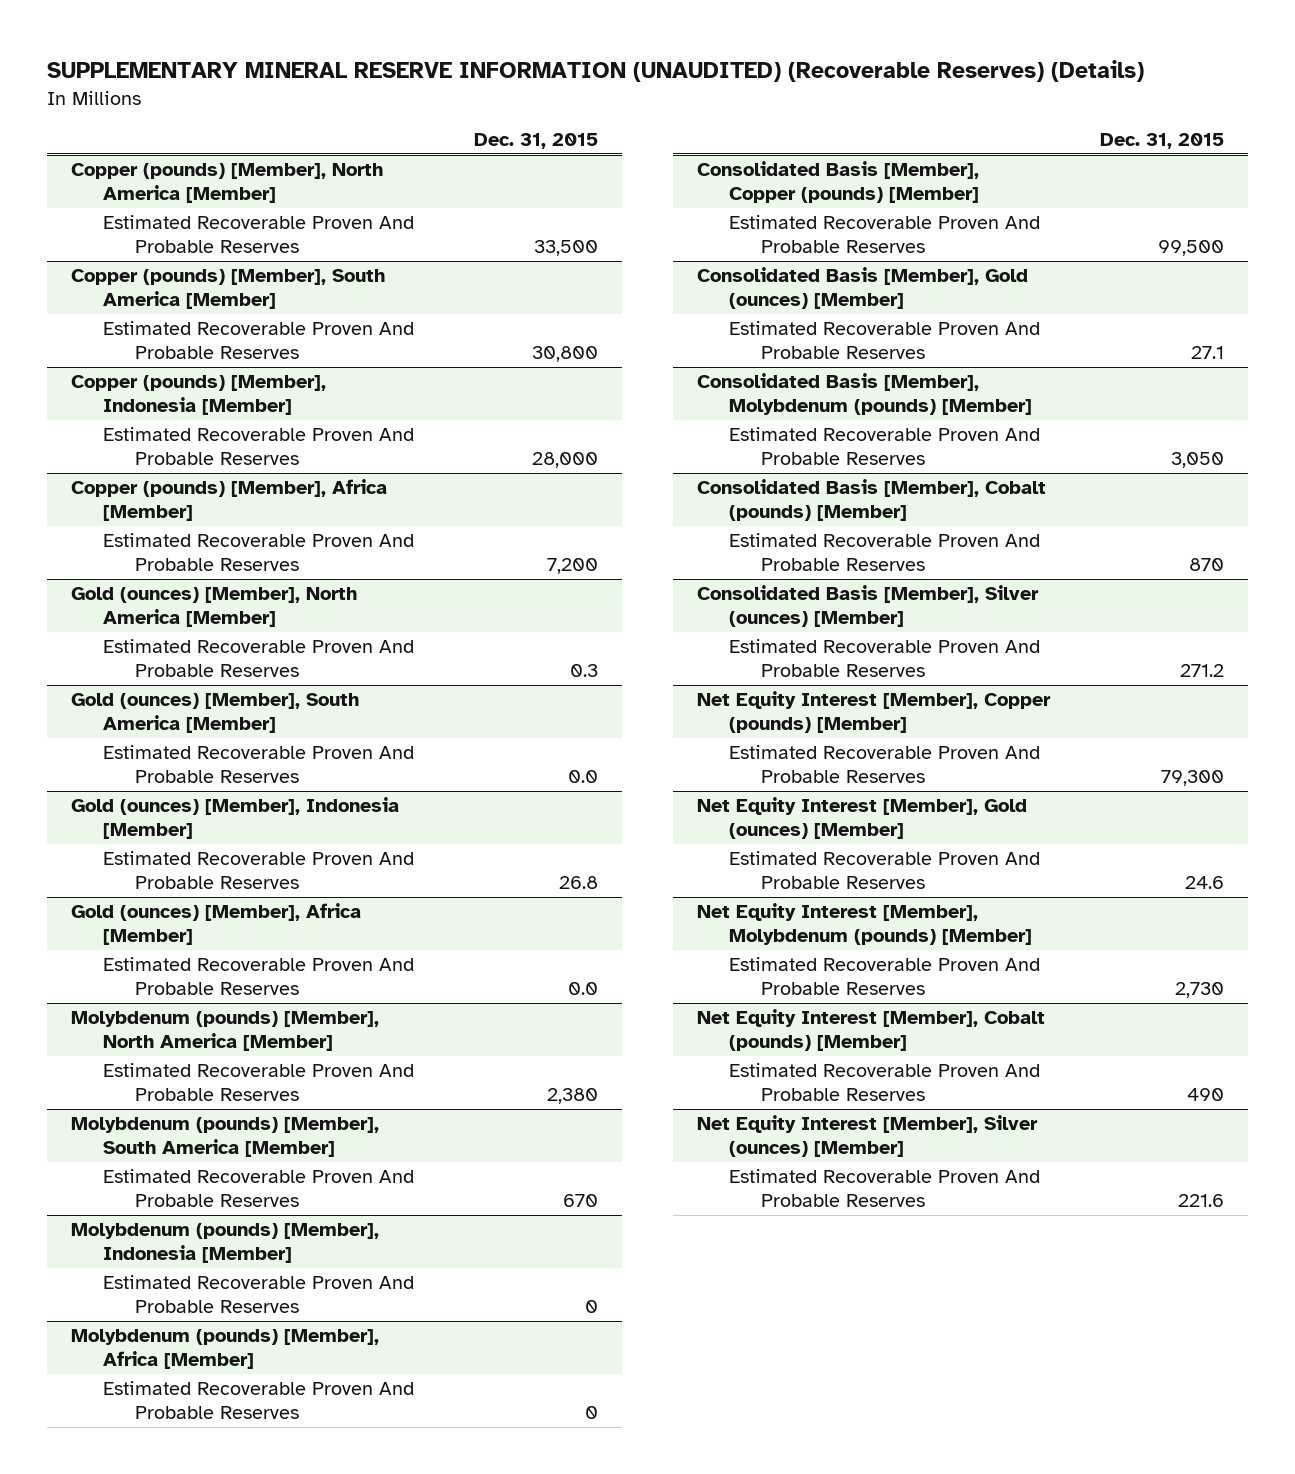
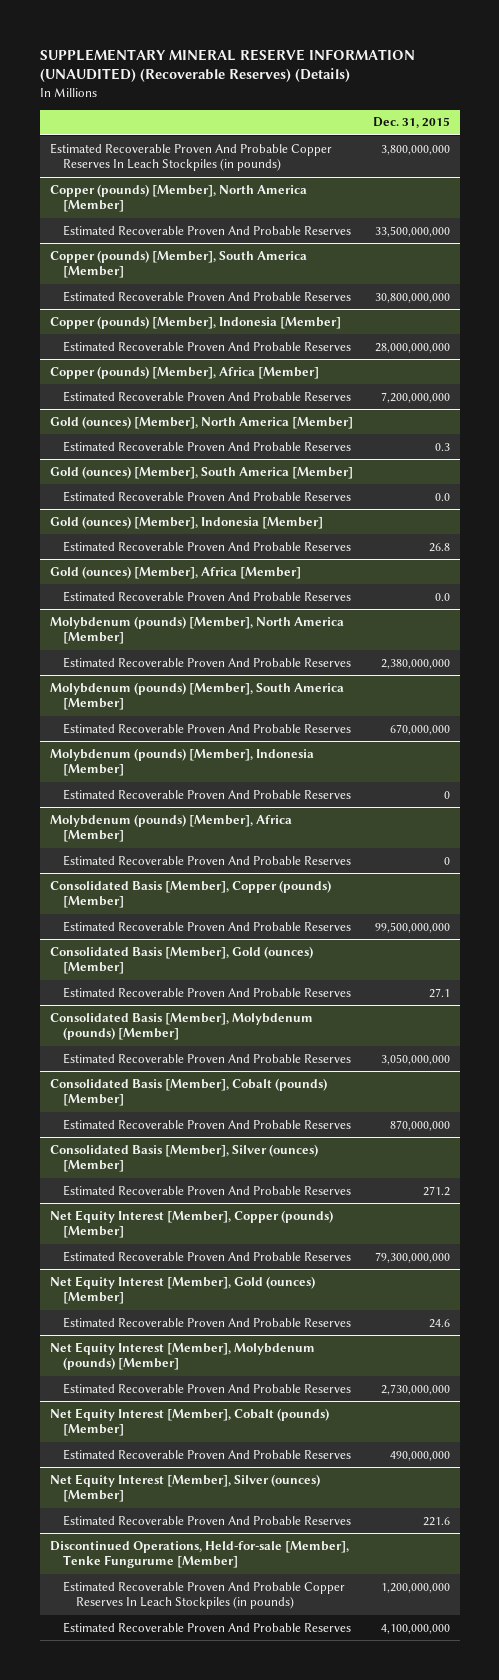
none -> [49,142,332,172] Estimated Recoverable Proven And Probable Copper Reserves In Leach Stockpiles (in pounds)
[533,240,598,257] 33,500 -> [374,225,450,237] 33,500,000,000
[531,346,598,363] 30,800 -> [374,292,450,303] 30,800,000,000
[531,452,598,469] 28,000 -> [374,342,450,353] 28,000,000,000
[546,558,598,575] 7,200 -> [380,391,450,403] 7,200,000,000
[546,1088,598,1105] 2,380 -> [380,658,450,669] 2,380,000,000
[562,1194,598,1208] 670 -> [389,723,450,735] 670,000,000
[1157,240,1224,257] 99,500 -> [374,921,450,933] 99,500,000,000
[1170,452,1224,469] 3,050 -> [380,1053,450,1065] 3,050,000,000
[1188,558,1224,572] 870 -> [389,1119,450,1131] 870,000,000
[1160,770,1224,787] 79,300 -> [374,1251,450,1263] 79,300,000,000
[1174,982,1224,999] 2,730 -> [380,1383,450,1395] 2,730,000,000
[1186,1088,1224,1102] 490 -> [389,1450,450,1461] 490,000,000
none -> [49,1540,349,1569] Discontinued Operations, Held-for-sale [Member], Tenke Fungurume [Member]
none -> [62,1580,345,1610] Estimated Recoverable Proven And Probable Copper Reserves In Leach Stockpiles (in pounds)
none -> [62,1621,351,1633] Estimated Recoverable Proven And Probable Reserves

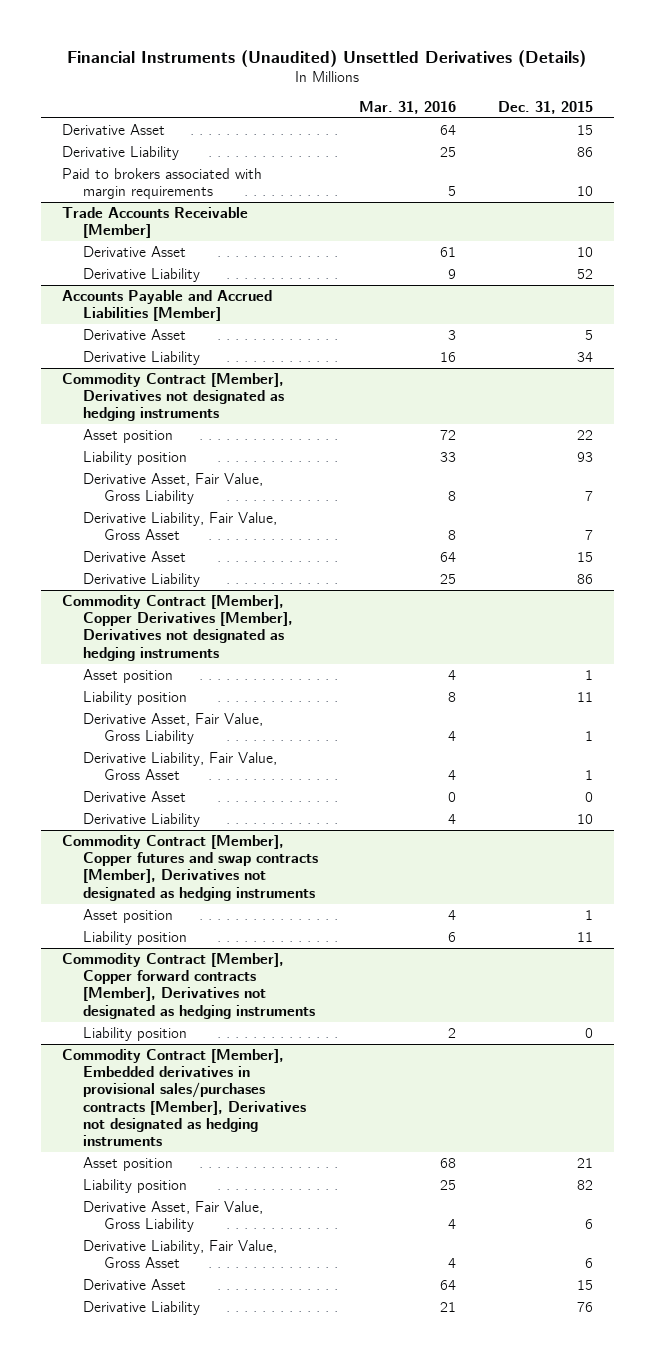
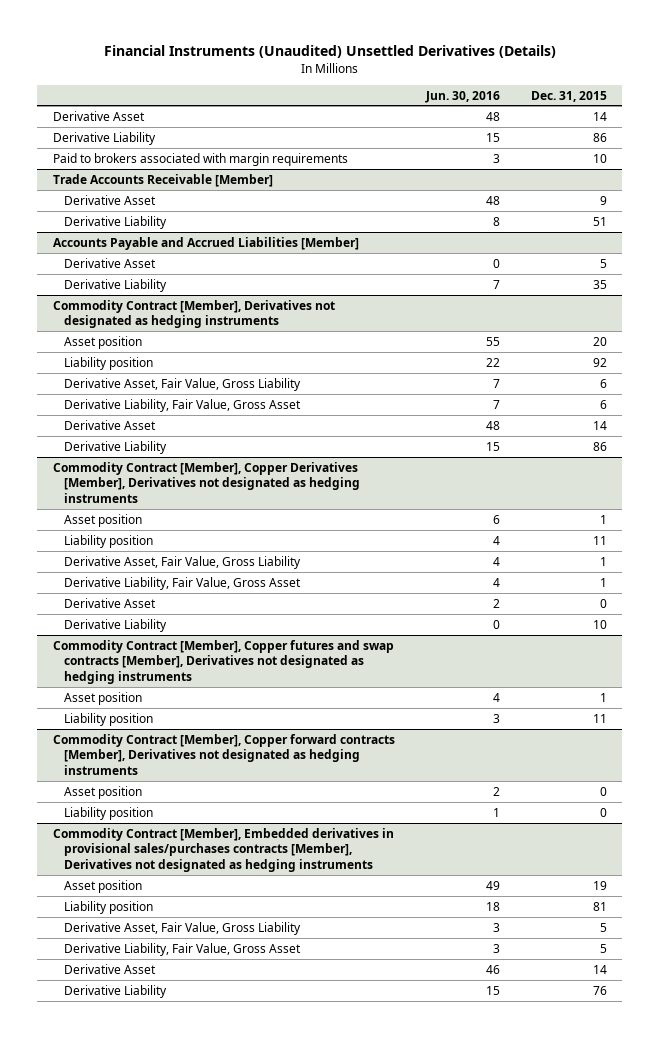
[359,100,457,114] Mar. 31, 2016 -> none
none -> [424,90,500,103] Jun. 30, 2016
[577,124,594,135] 15 -> [592,111,607,121] 14
[577,246,594,257] 10 -> [599,195,607,205] 9
[577,268,594,279] 52 -> [592,216,607,226] 51
[577,351,594,362] 34 -> [592,279,607,289] 35
[577,429,594,440] 22 -> [592,336,607,346] 20
[577,451,594,462] 93 -> [592,357,607,367] 92
[585,491,594,502] 7 -> [599,378,607,388] 6
[585,530,594,541] 7 -> [599,399,607,409] 6
[577,551,594,562] 15 -> [592,420,607,430] 14
none -> [63,785,142,799] Asset position
[577,1157,594,1168] 21 -> [592,880,607,890] 19
[577,1179,594,1190] 82 -> [592,901,607,911] 81
[585,1219,594,1230] 6 -> [599,922,607,932] 5
[585,1258,594,1269] 6 -> [599,943,607,953] 5
[577,1279,594,1290] 15 -> [592,964,607,974] 14

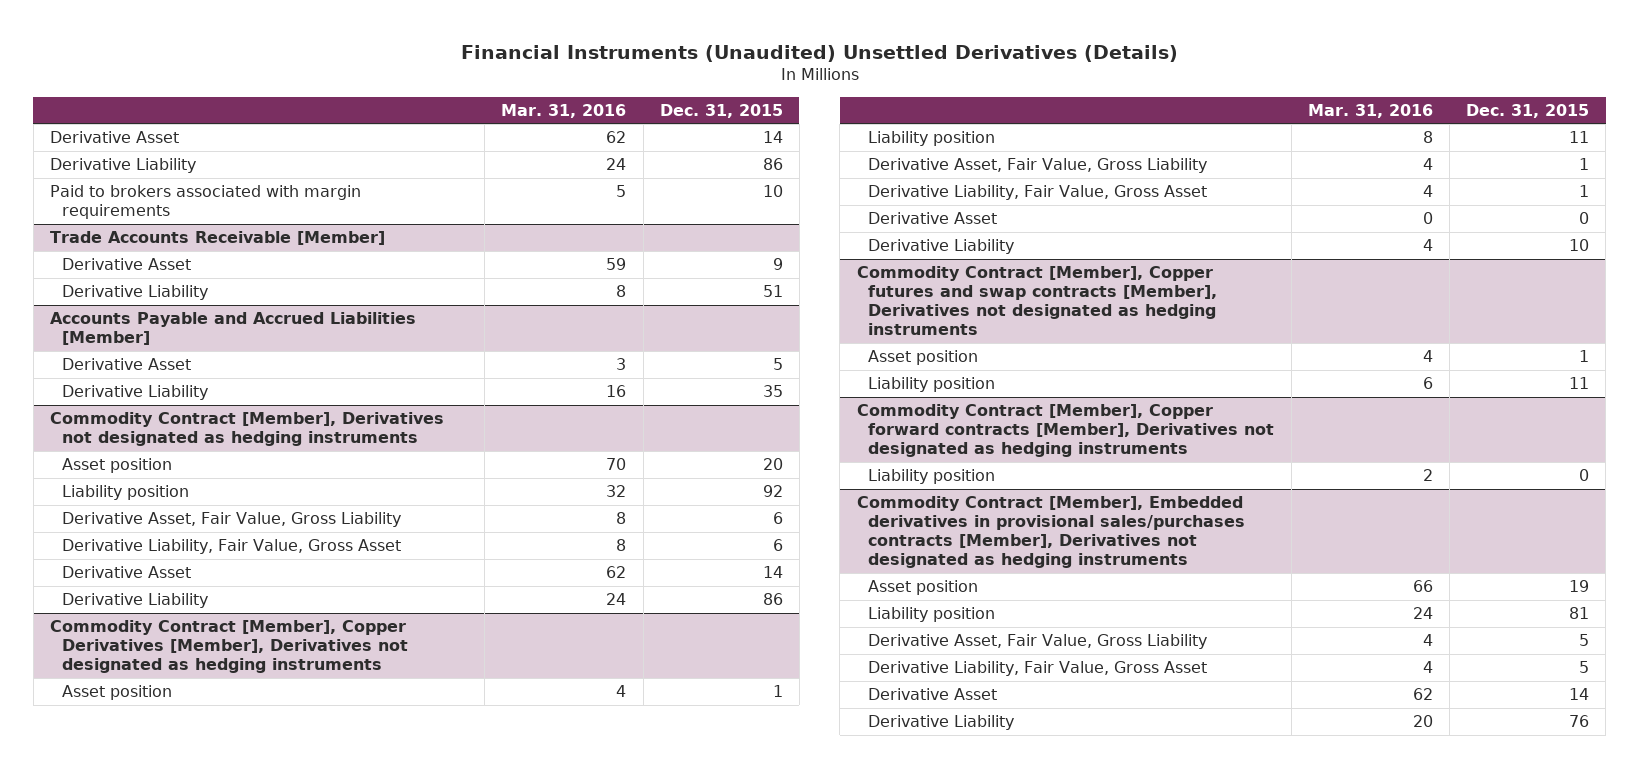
[424,90,500,103] Jun. 30, 2016 -> none
none -> [501,103,627,118] Mar. 31, 2016
[63,785,142,799] Asset position -> none

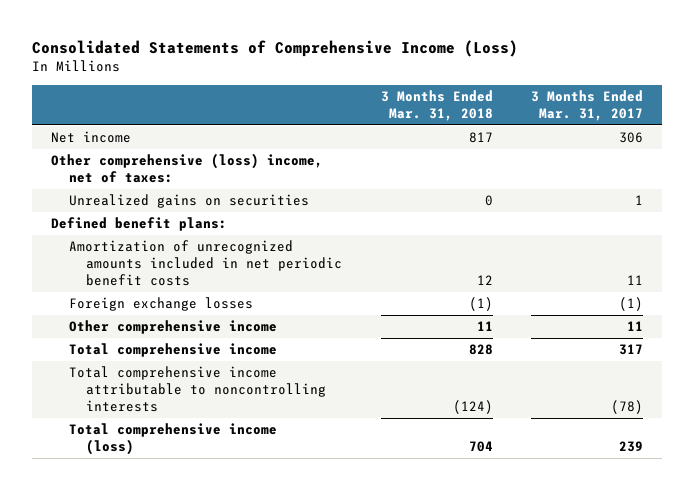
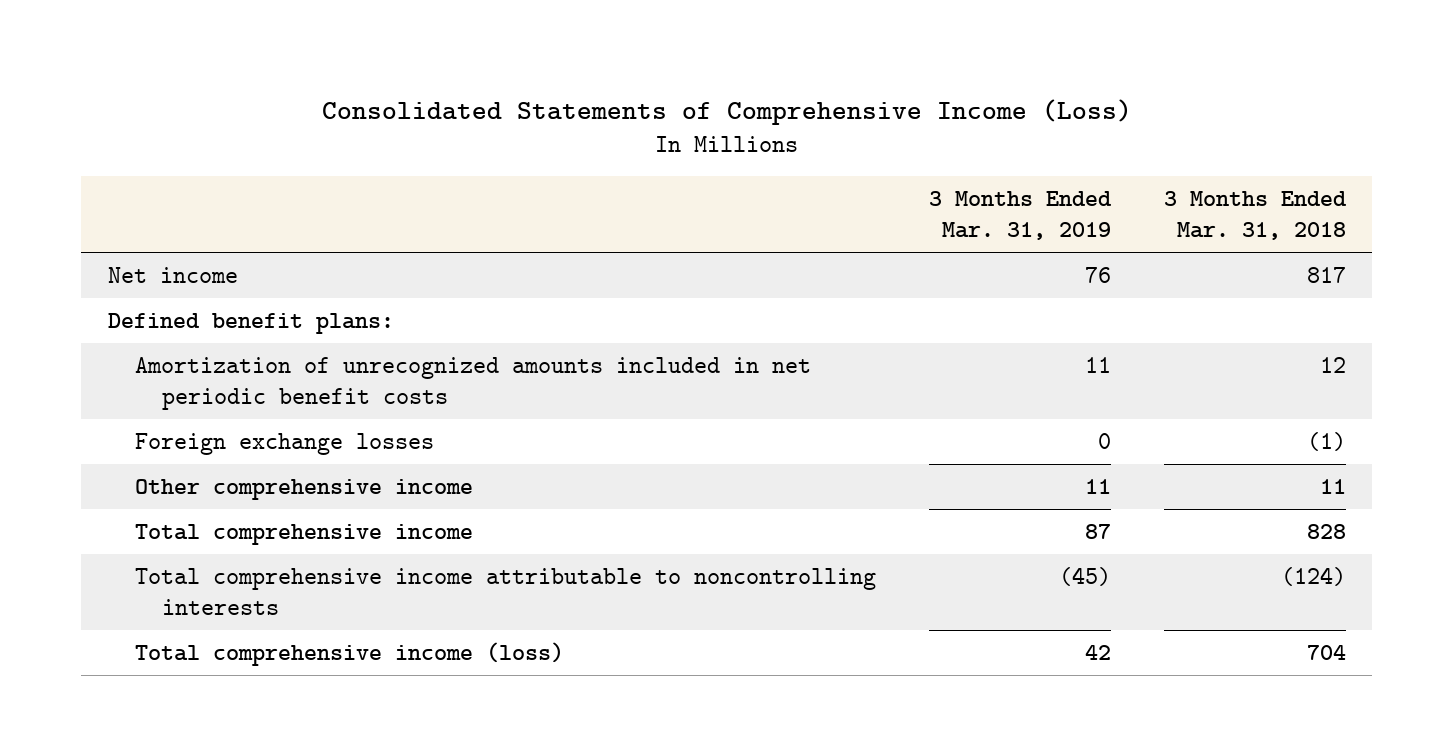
[531,90,644,122] 3 Months Ended Mar. 31, 2017 -> none
none -> [928,191,1112,241] 3 Months Ended Mar. 31, 2019
[50,153,323,184] Other comprehensive (loss) income, net of taxes: -> none
[68,194,309,209] Unrealized gains on securities -> none

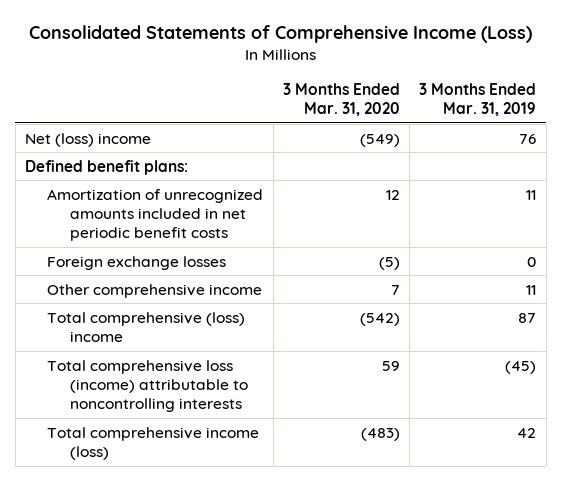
[1163,191,1347,241] 3 Months Ended Mar. 31, 2018 -> none
none -> [282,82,400,117] 3 Months Ended Mar. 31, 2020
[107,267,238,284] Net income -> [24,132,151,147] Net (loss) income
[134,524,473,546] Total comprehensive income -> [47,311,246,342] Total comprehensive (loss) income
[134,568,876,615] Total comprehensive income attributable to noncontrolling interests -> [47,359,249,413] Total comprehensive loss (income) attributable to noncontrolling interests

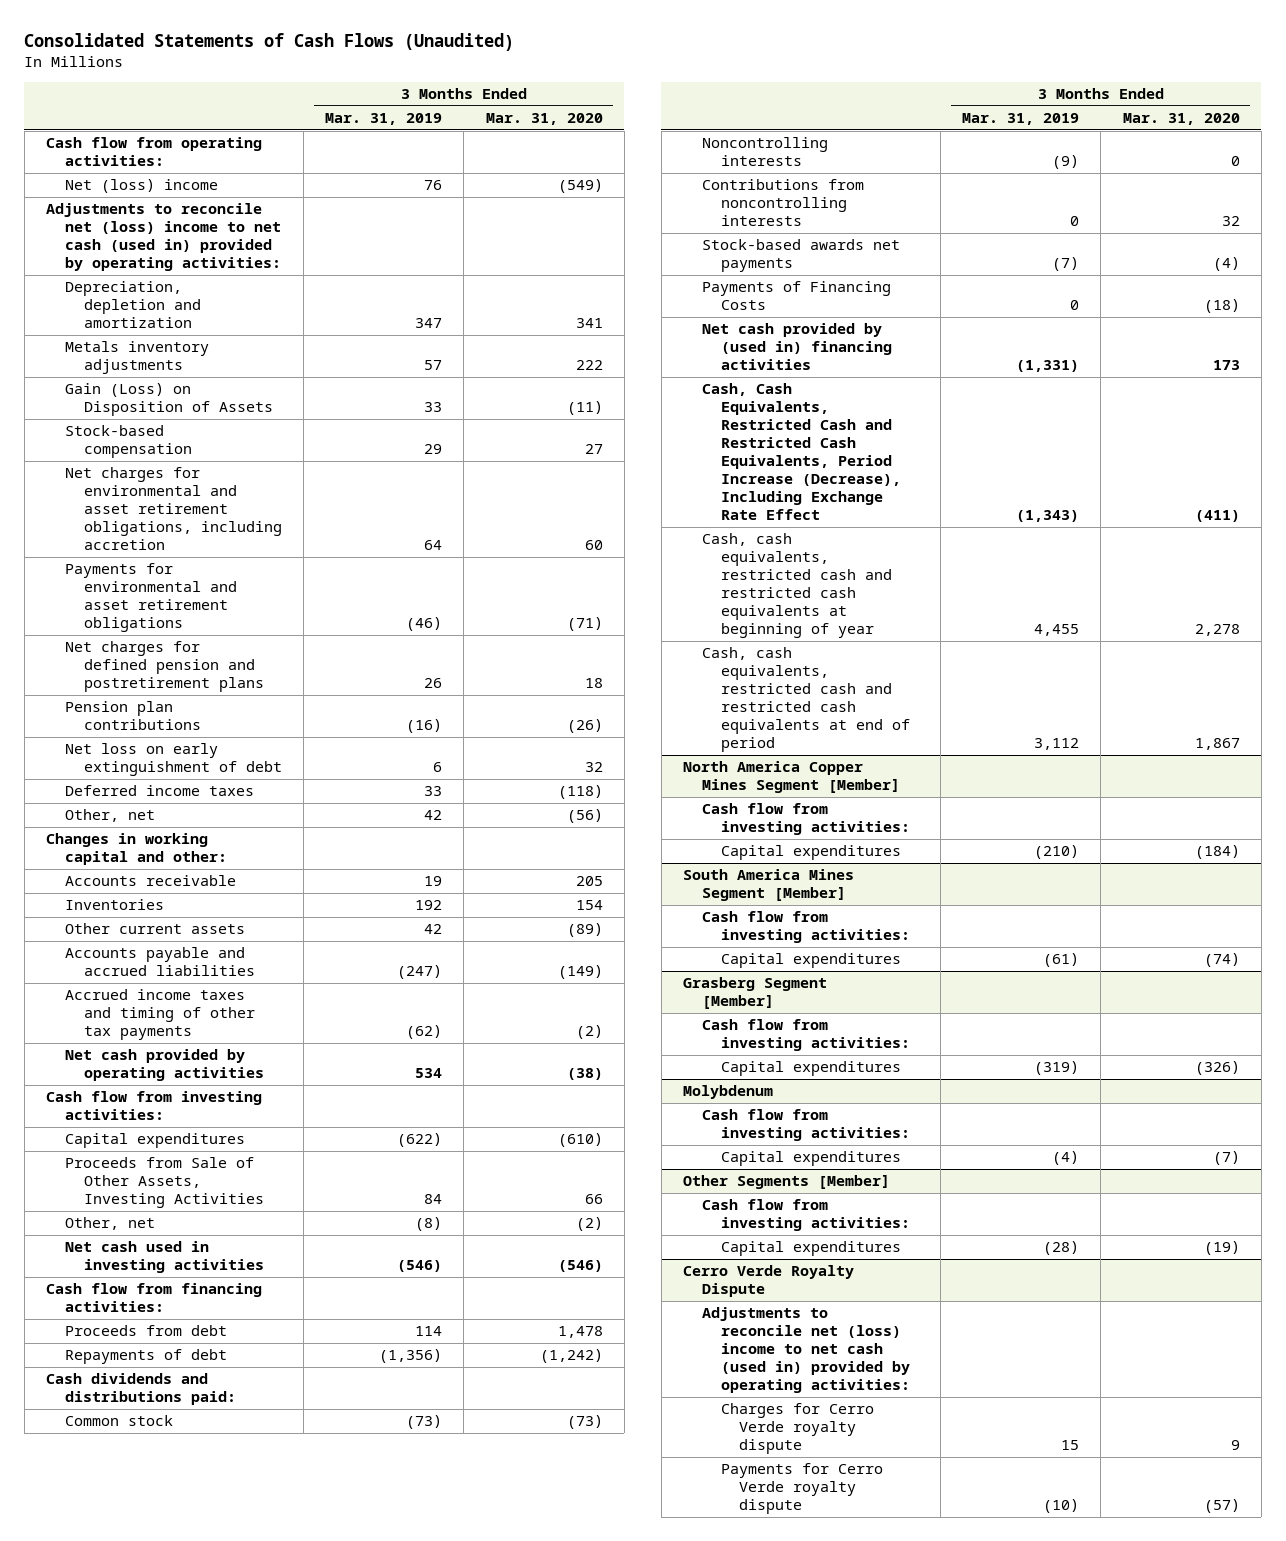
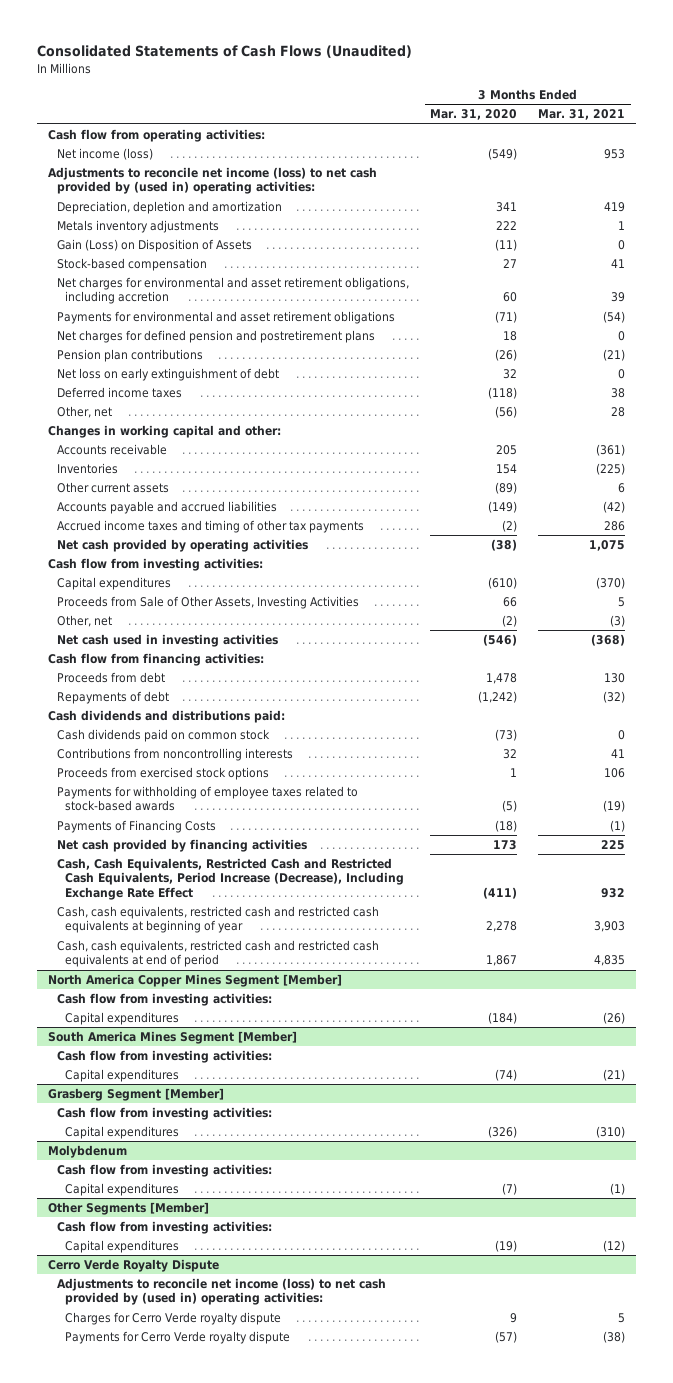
[325,112,443,125] Mar. 31, 2019 -> none
none -> [538,109,626,121] Mar. 31, 2021
[64,179,218,194] Net (loss) income -> [56,148,153,161] Net income (loss)
[46,203,281,272] Adjustments to reconcile net (loss) income to net cash (used in) provided by operating activities: -> [47,167,377,195] Adjustments to reconcile net income (loss) to net cash provided by (used in) operating activities:
[701,137,828,167] Noncontrolling interests -> none
[64,1415,173,1427] Common stock -> [56,729,270,743] Cash dividends paid on common stock
[701,239,900,273] Stock-based awards net payments -> none
none -> [56,767,269,781] Proceeds from exercised stock options
none -> [56,786,358,812] Payments for withholding of employee taxes related to stock-based awards
[701,323,892,371] Net cash provided by (used in) financing activities -> [56,839,307,853] Net cash provided by financing activities
[701,1307,910,1394] Adjustments to reconcile net (loss) income to net cash (used in) provided by operating activities: -> [56,1278,386,1306] Adjustments to reconcile net income (loss) to net cash provided by (used in) operating activities:

